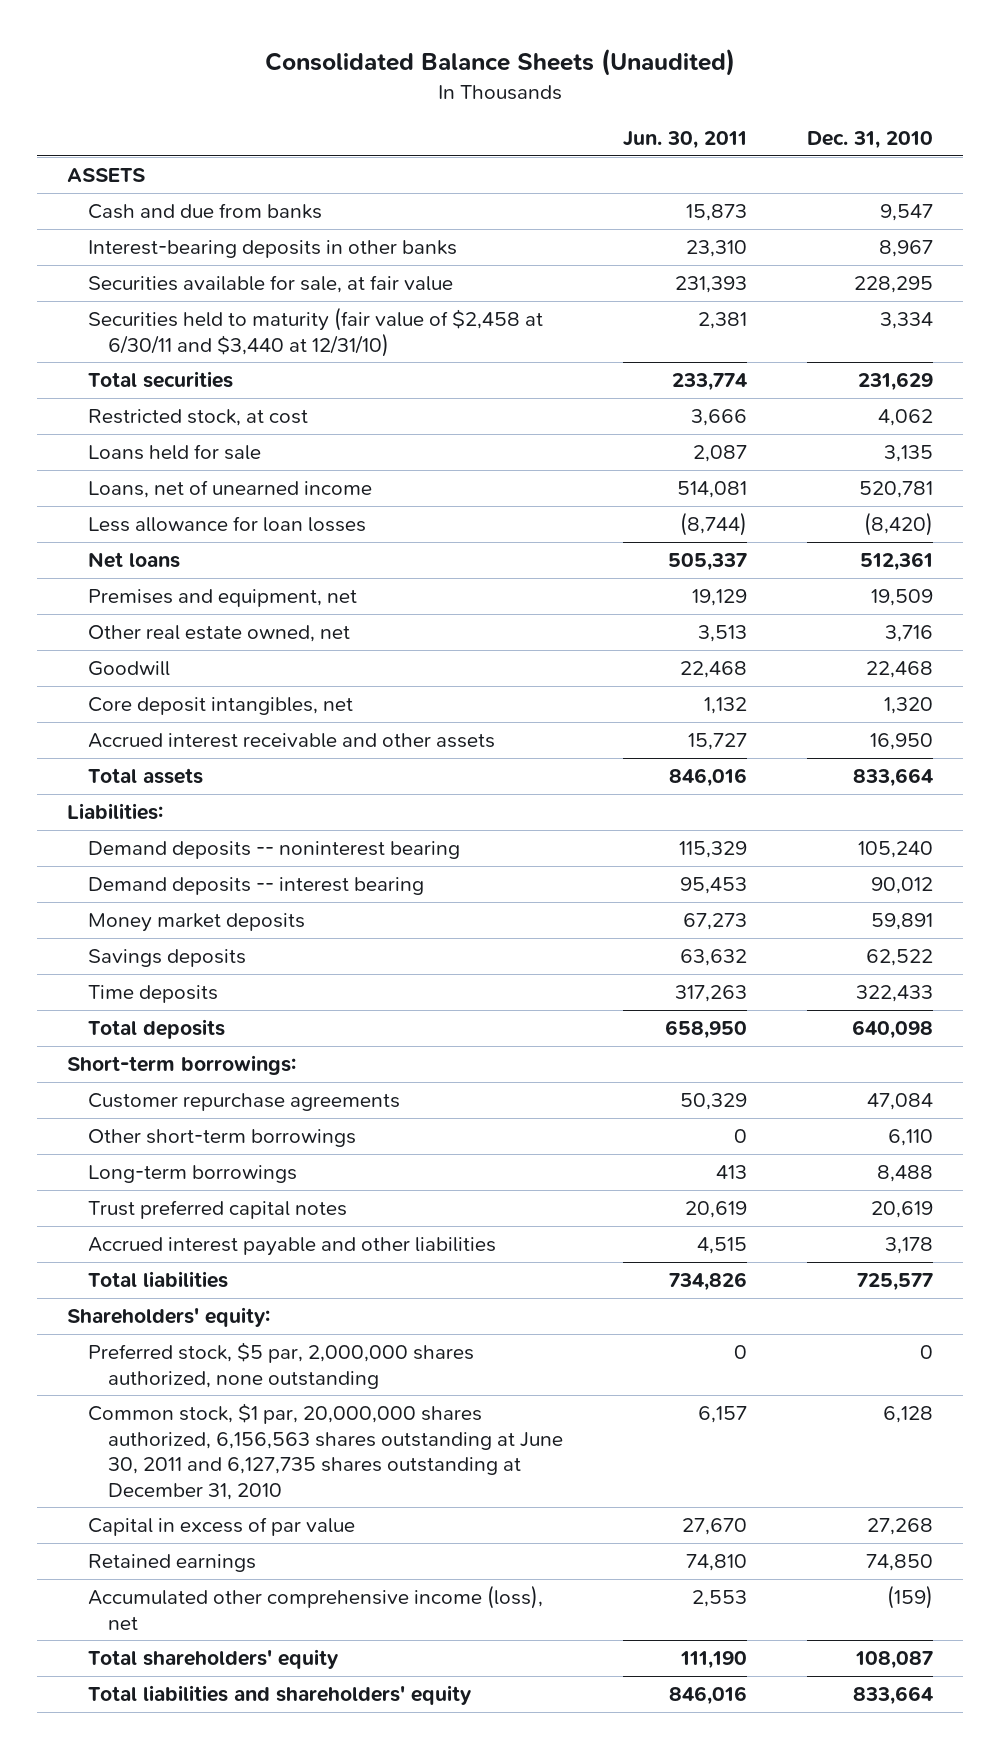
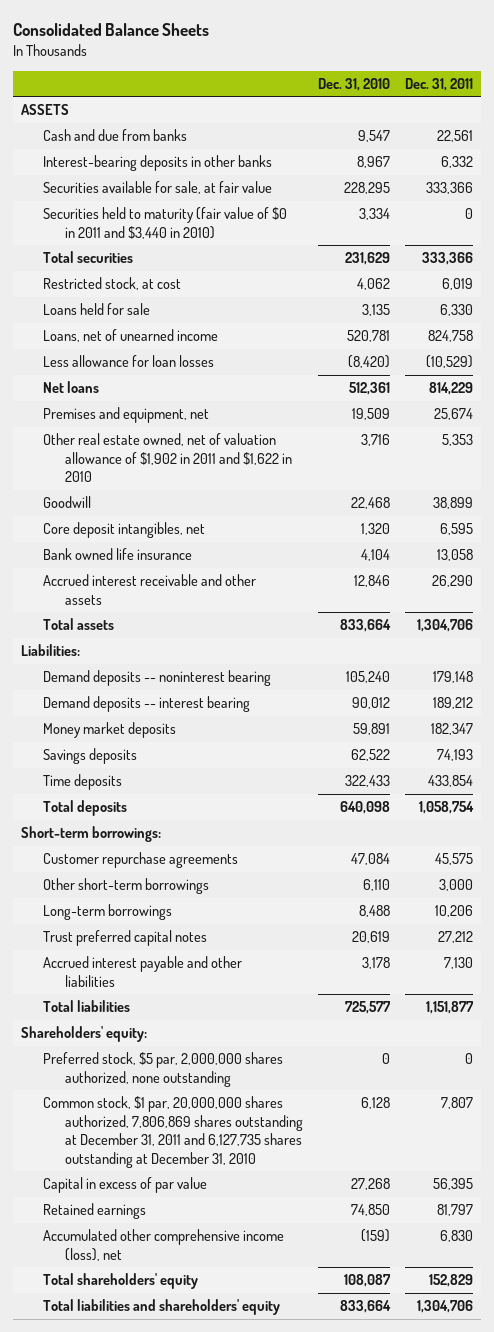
[265,48,736,77] Consolidated Balance Sheets (Unaudited) -> [13,23,210,37] Consolidated Balance Sheets
[623,131,748,150] Jun. 30, 2011 -> none
none -> [405,77,474,91] Dec. 31, 2011
[87,307,543,357] Securities held to maturity (fair value of $2,458 at 6/30/11 and $3,440 at 12/31/10) -> [42,207,287,239] Securities held to maturity (fair value of $0 in 2011 and $3,440 in 2010)
[87,625,350,643] Other real estate owned, net -> [42,433,293,483] Other real estate owned, net of valuation allowance of $1,902 in 2011 and $1,622 in 2010
none -> [42,548,192,561] Bank owned life insurance
[869,733,933,751] 16,950 -> [354,575,391,588] 12,846
[87,1403,564,1500] Common stock, $1 par, 20,000,000 shares authorized, 6,156,563 shares outstanding at June 30, 2011 and 6,127,735 shares outstanding at December 31, 2010 -> [42,1096,304,1168] Common stock, $1 par, 20,000,000 shares authorized, 7,806,869 shares outstanding at December 31, 2011 and 6,127,735 shares outstanding at December 31, 2010

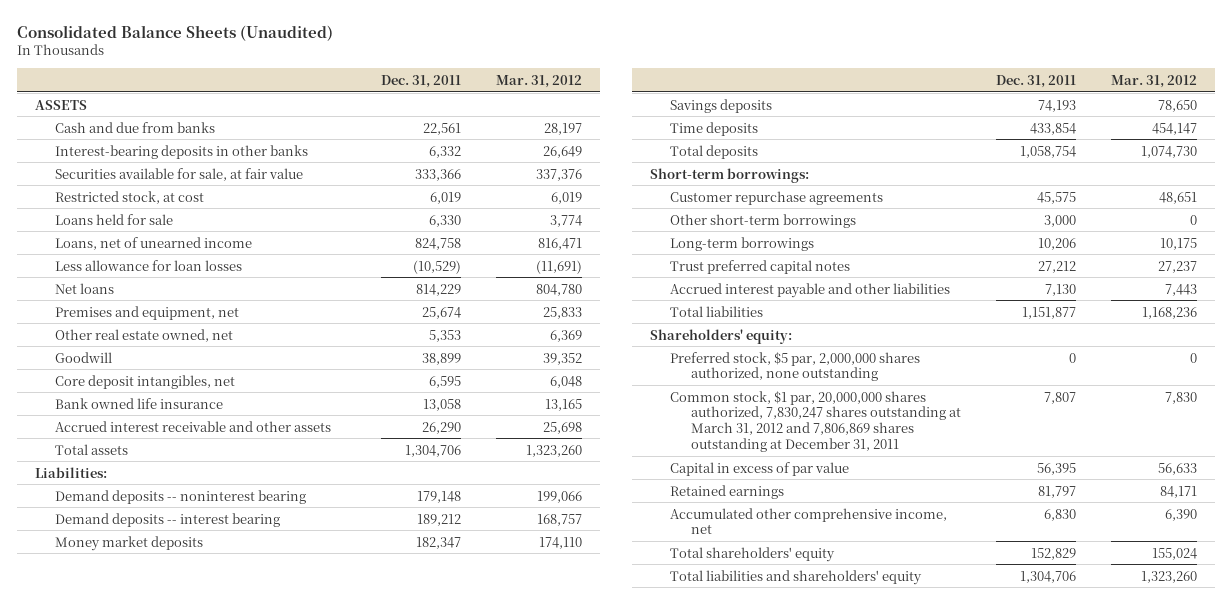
[13,23,210,37] Consolidated Balance Sheets -> [17,24,334,41] Consolidated Balance Sheets (Unaudited)
[318,77,391,91] Dec. 31, 2010 -> none
none -> [496,74,583,88] Mar. 31, 2012
[42,207,287,239] Securities held to maturity (fair value of $0 in 2011 and $3,440 in 2010) -> none
[42,251,133,264] Total securities -> none
[42,433,293,483] Other real estate owned, net of valuation allowance of $1,902 in 2011 and $1,622 in 2010 -> [55,328,234,342] Other real estate owned, net
[42,1096,304,1168] Common stock, $1 par, 20,000,000 shares authorized, 7,806,869 shares outstanding at December 31, 2011 and 6,127,735 shares outstanding at December 31, 2010 -> [670,390,961,453] Common stock, $1 par, 20,000,000 shares authorized, 7,830,247 shares outstanding at March 31, 2012 and 7,806,869 shares outstanding at December 31, 2011
[42,1229,284,1261] Accumulated other comprehensive income (loss), net -> [670,507,948,535] Accumulated other comprehensive income, net

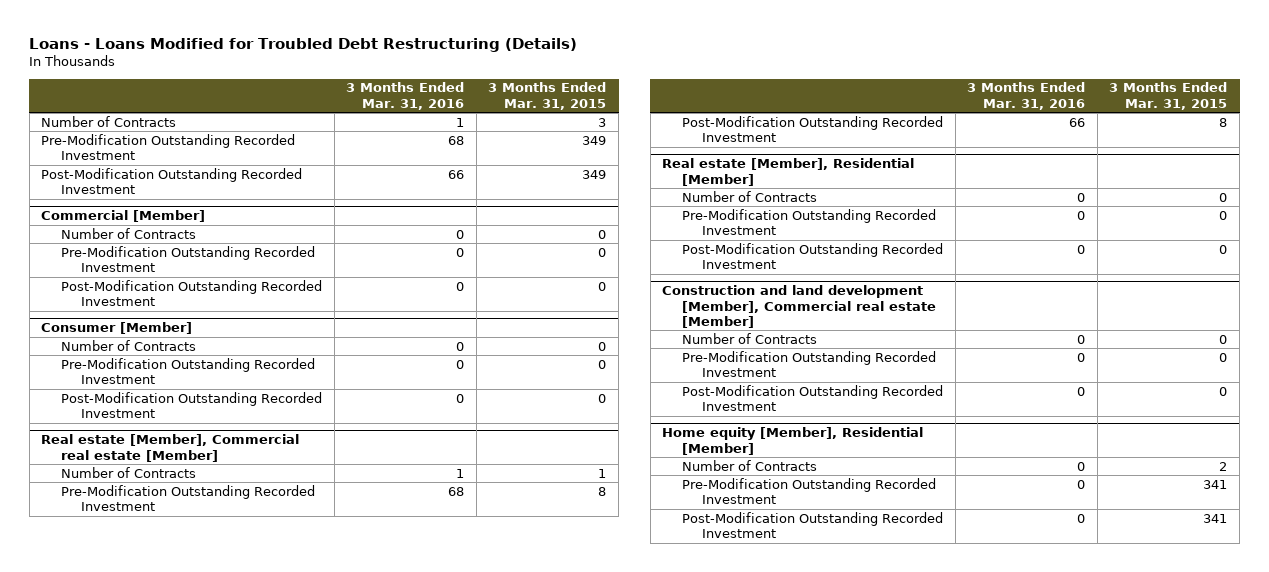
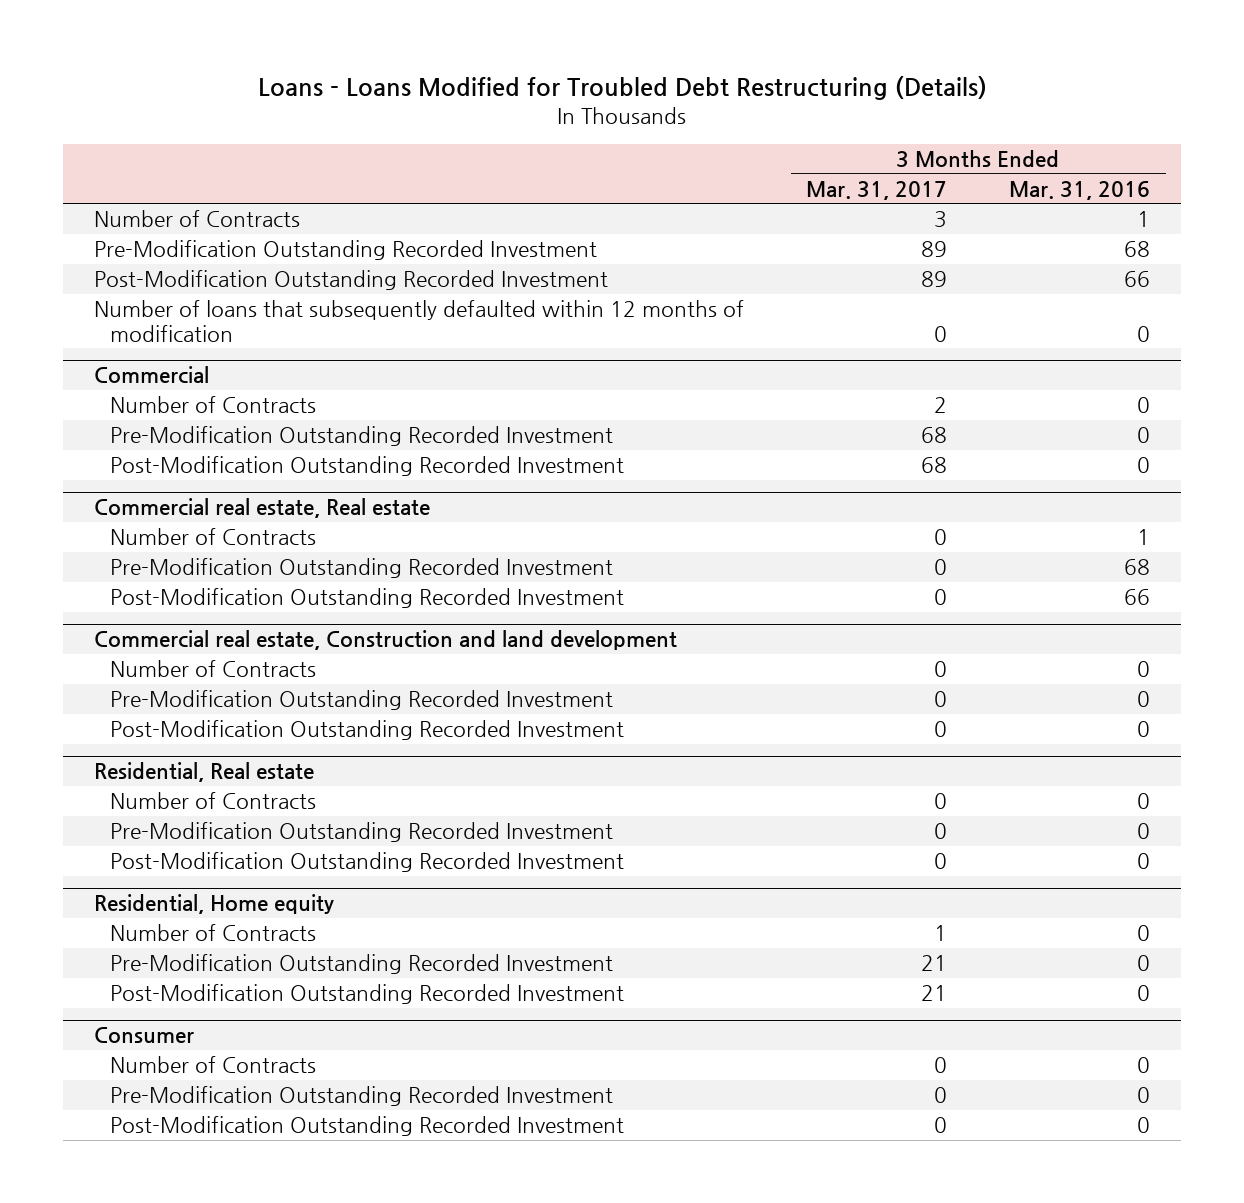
[488,82,607,110] 3 Months Ended Mar. 31, 2015 -> none
none -> [806,180,948,200] Mar. 31, 2017
[60,227,196,239] Number of Contracts -> none
[60,245,315,273] Pre-Modification Outstanding Recorded Investment -> none
[60,279,322,307] Post-Modification Outstanding Recorded Investment -> none
[41,322,193,335] Consumer [Member] -> none
none -> [93,300,744,342] Number of loans that subsequently defaulted within 12 months of modification
[41,210,206,223] Commercial [Member] -> [93,366,209,385] Commercial
[41,434,300,462] Real estate [Member], Commercial real estate [Member] -> [93,498,430,519] Commercial real estate, Real estate
[662,158,915,186] Real estate [Member], Residential [Member] -> none
none -> [93,630,677,651] Commercial real estate, Construction and land development
[662,285,936,328] Construction and land development [Member], Commercial real estate [Member] -> none
none -> [93,762,314,783] Residential, Real estate
[662,427,924,455] Home equity [Member], Residential [Member] -> [93,894,334,915] Residential, Home equity
none -> [93,1027,194,1044] Consumer
none -> [110,1056,317,1074] Number of Contracts
none -> [110,1086,614,1107] Pre-Modification Outstanding Recorded Investment
none -> [110,1116,625,1137] Post-Modification Outstanding Recorded Investment

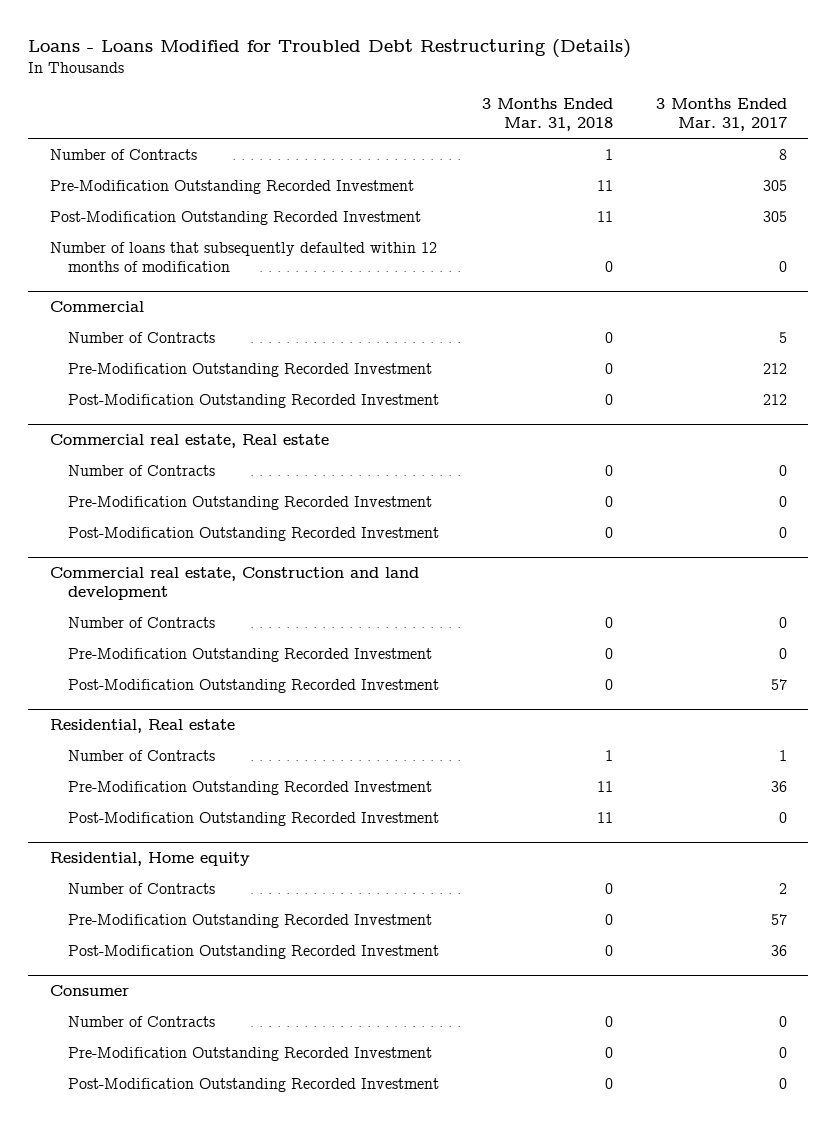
[1009,180,1151,200] Mar. 31, 2016 -> none
none -> [482,98,614,132] 3 Months Ended Mar. 31, 2018
[934,211,948,229] 3 -> [778,148,787,160] 8
[921,241,948,258] 89 -> [762,179,787,191] 305
[921,271,948,288] 89 -> [762,210,787,222] 305
[934,397,948,414] 2 -> [778,331,787,343] 5
[921,427,948,444] 68 -> [762,362,787,374] 212
[921,457,948,474] 68 -> [762,393,787,405] 212
[934,721,948,738] 0 -> [770,678,787,690] 57
[934,793,948,810] 0 -> [778,749,787,761] 1
[934,823,948,840] 0 -> [770,780,787,792] 36
[934,925,948,942] 1 -> [778,882,787,894] 2
[921,955,948,972] 21 -> [770,913,787,925] 57
[921,985,948,1002] 21 -> [770,944,787,956] 36

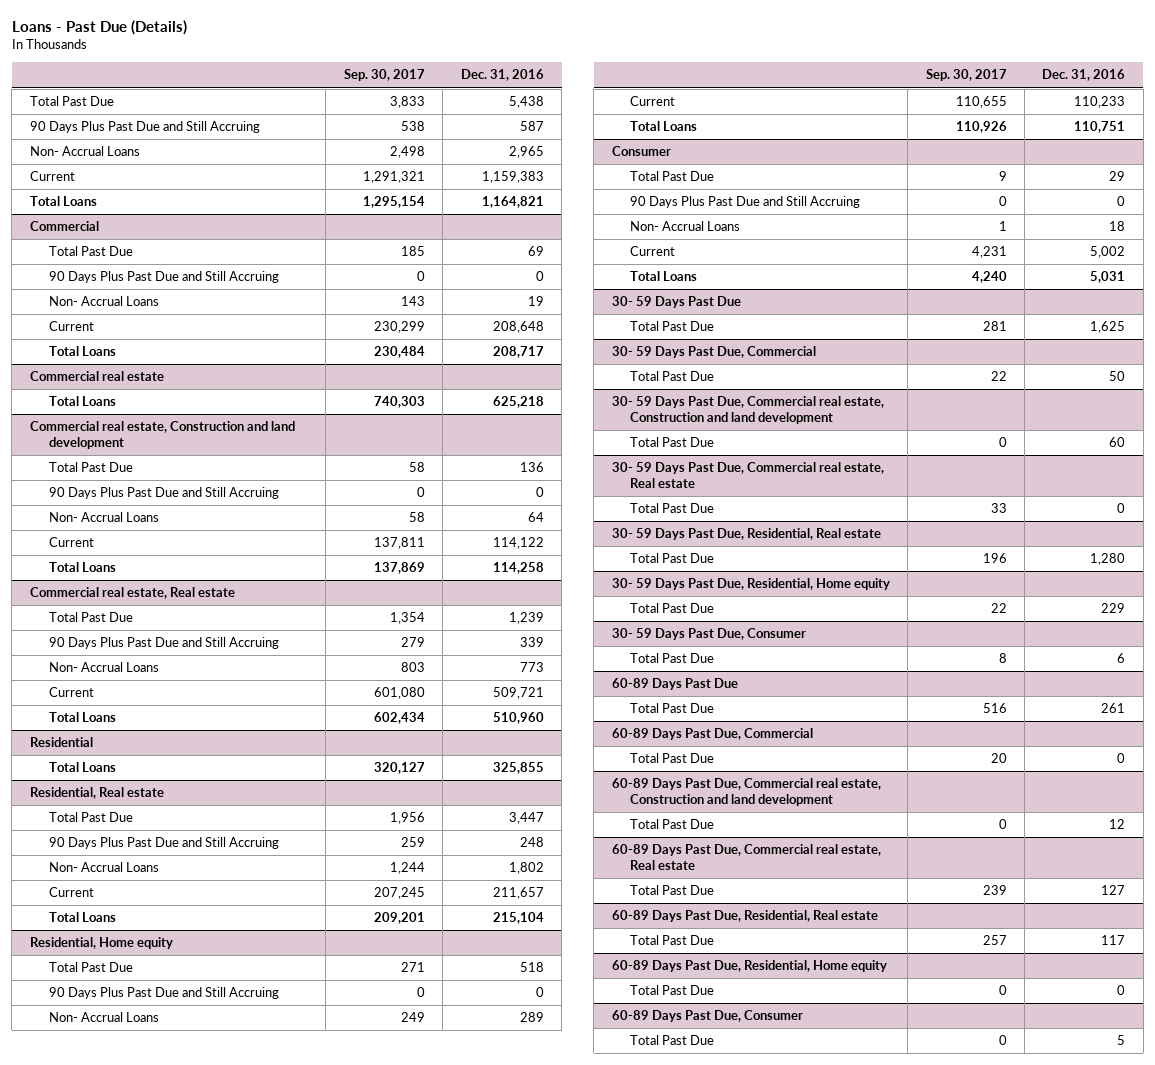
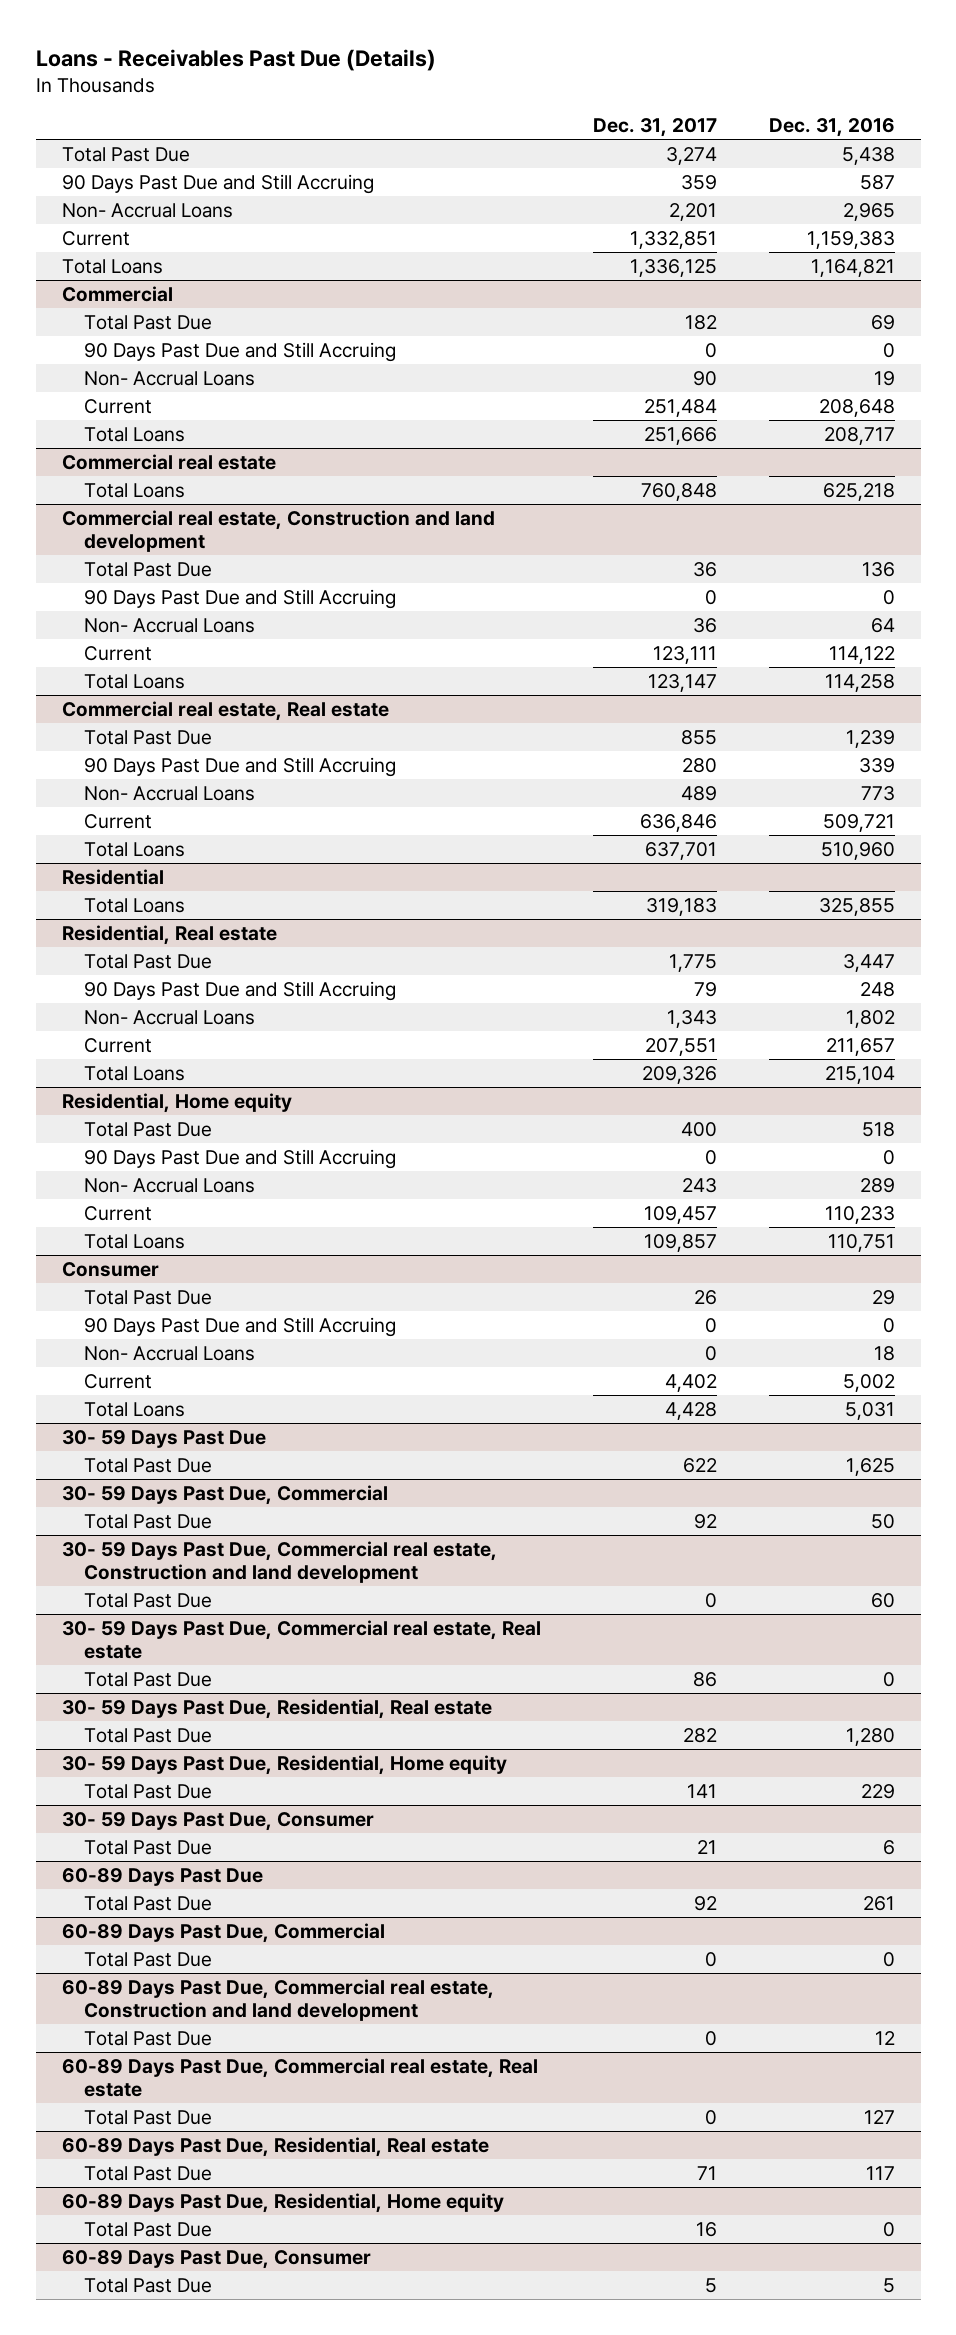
[11,19,187,35] Loans - Past Due (Details) -> [35,48,436,71] Loans - Receivables Past Due (Details)
[343,69,425,82] Sep. 30, 2017 -> none
none -> [592,117,717,137] Dec. 31, 2017
[29,121,260,134] 90 Days Plus Past Due and Still Accruing -> [61,174,374,195] 90 Days Past Due and Still Accruing
[48,271,279,284] 90 Days Plus Past Due and Still Accruing -> [84,342,397,363] 90 Days Past Due and Still Accruing
[48,487,279,500] 90 Days Plus Past Due and Still Accruing -> [84,589,397,610] 90 Days Past Due and Still Accruing
[48,637,279,650] 90 Days Plus Past Due and Still Accruing -> [84,757,397,778] 90 Days Past Due and Still Accruing
[48,837,279,850] 90 Days Plus Past Due and Still Accruing -> [84,981,397,1002] 90 Days Past Due and Still Accruing
[48,987,279,1000] 90 Days Plus Past Due and Still Accruing -> [84,1149,397,1170] 90 Days Past Due and Still Accruing
[630,196,861,209] 90 Days Plus Past Due and Still Accruing -> [84,1317,397,1338] 90 Days Past Due and Still Accruing

